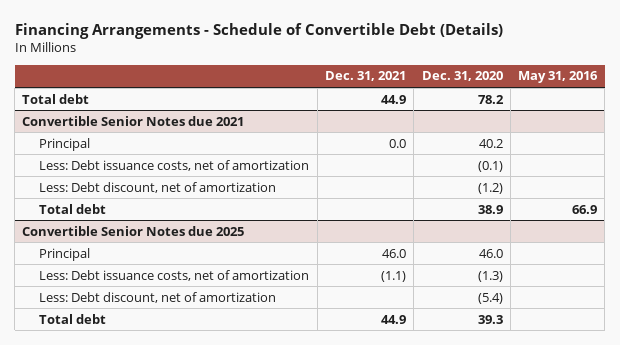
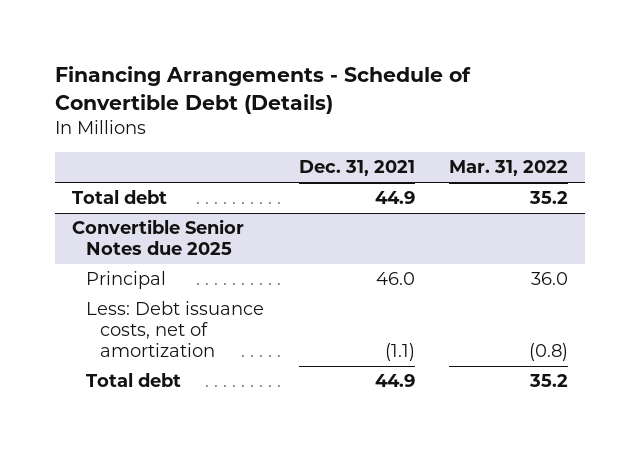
[421,71,503,82] Dec. 31, 2020 -> none
[518,71,599,84] May 31, 2016 -> none
none -> [449,160,569,177] Mar. 31, 2022
[22,115,245,126] Convertible Senior Notes due 2021 -> none
[39,137,91,151] Principal -> none
[39,159,310,171] Less: Debt issuance costs, net of amortization -> none
[39,181,277,193] Less: Debt discount, net of amortization -> none
[39,203,107,214] Total debt -> none
[39,291,277,303] Less: Debt discount, net of amortization -> none

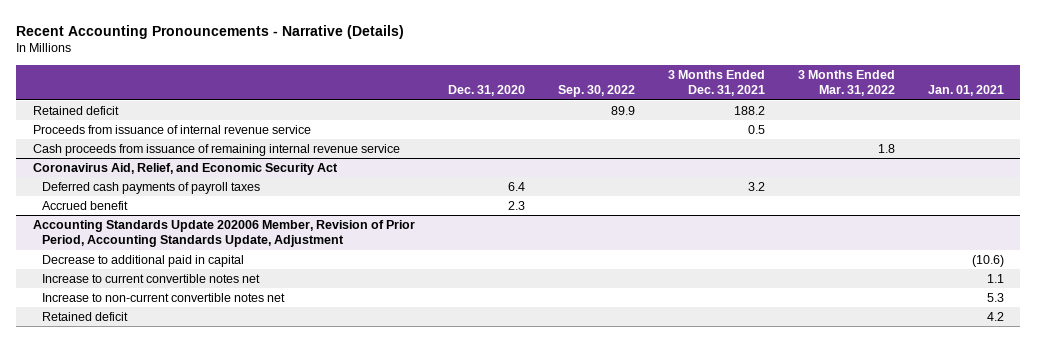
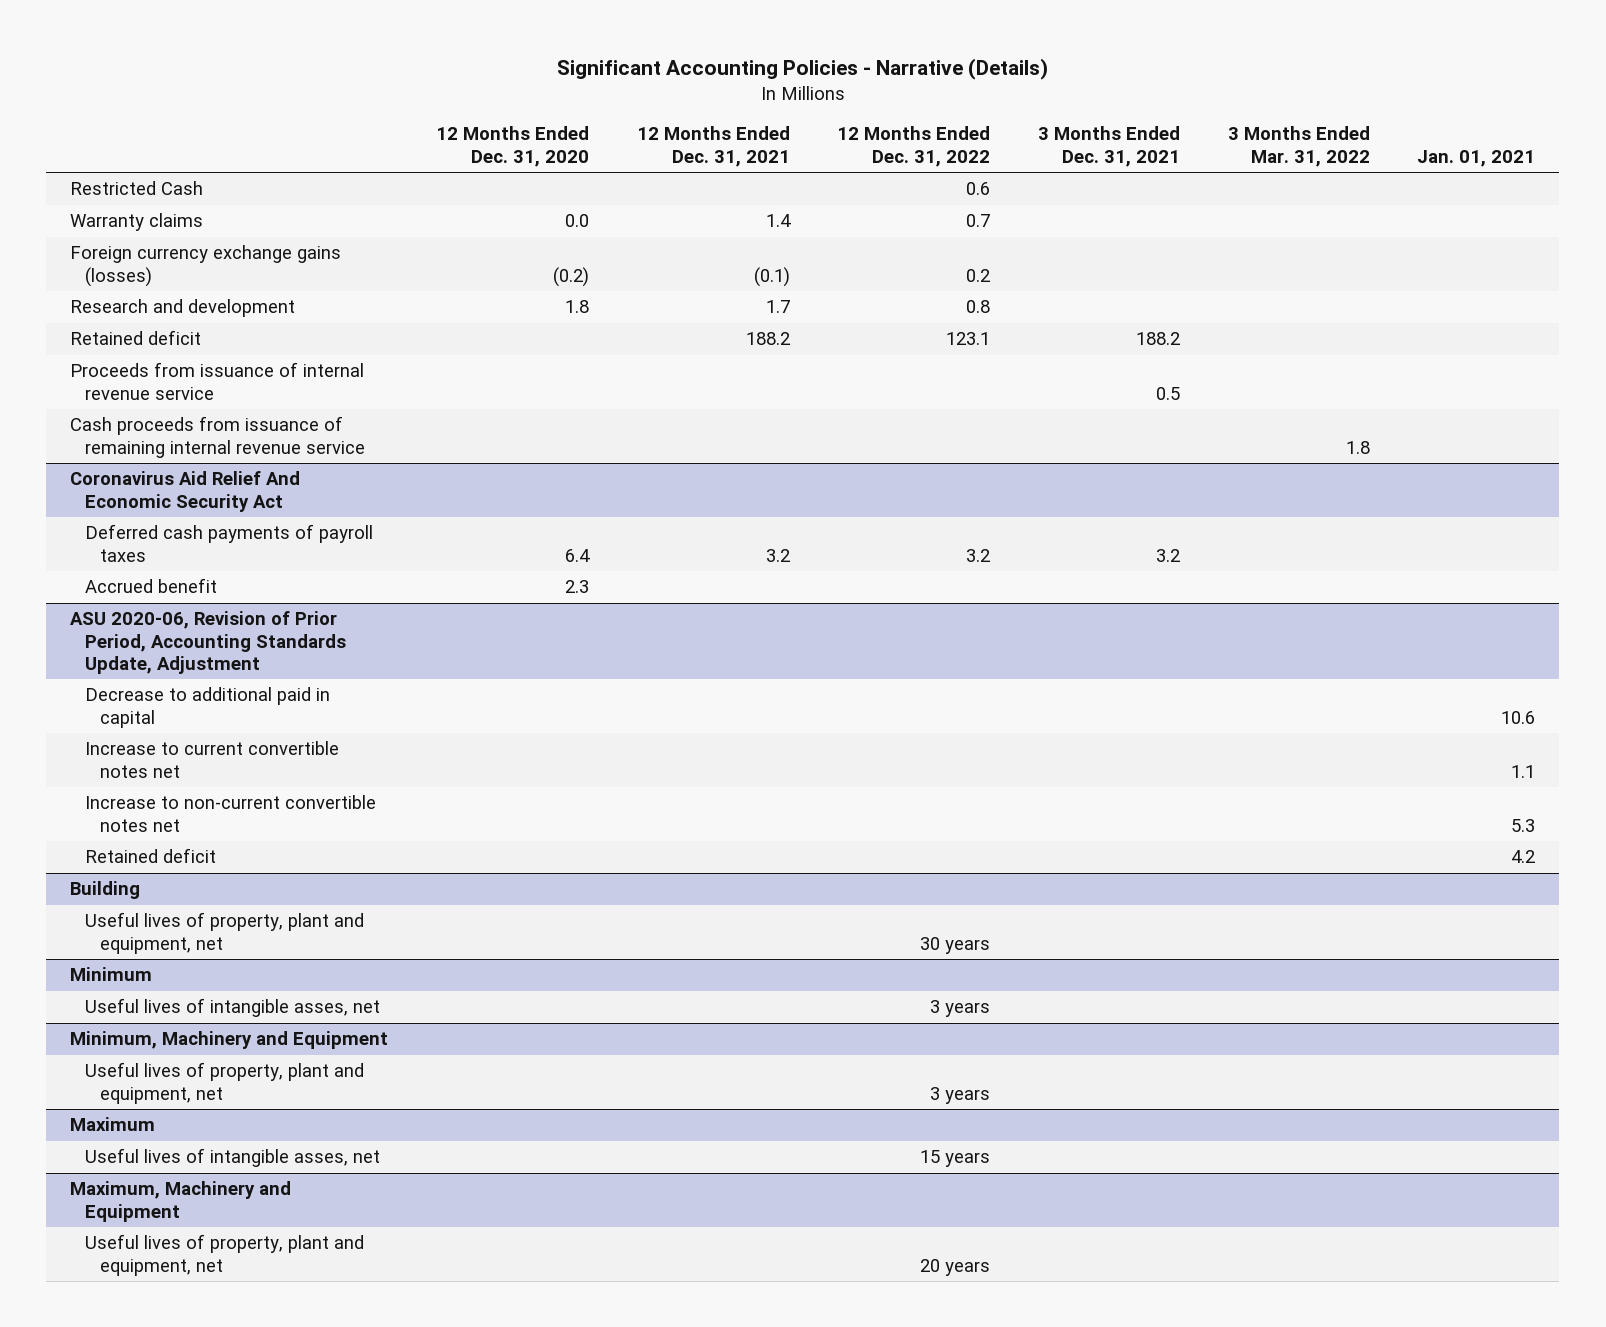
[16,24,405,39] Recent Accounting Pronouncements - Narrative (Details) -> [556,57,1048,80] Significant Accounting Policies - Narrative (Details)
[447,85,525,97] Dec. 31, 2020 -> none
[557,85,635,98] Sep. 30, 2022 -> none
none -> [435,126,589,167] 12 Months Ended Dec. 31, 2020
none -> [636,126,790,167] 12 Months Ended Dec. 31, 2021
none -> [837,126,991,167] 12 Months Ended Dec. 31, 2022
none -> [70,181,204,196] Restricted Cash
none -> [70,213,204,232] Warranty claims
none -> [70,245,342,287] Foreign currency exchange gains (losses)
none -> [70,299,296,318] Research and development
[32,162,338,175] Coronavirus Aid, Relief, and Economic Security Act -> [70,471,301,512] Coronavirus Aid Relief And Economic Security Act
[32,219,415,248] Accounting Standards Update 202006 Member, Revision of Prior Period, Accounting Standards Update, Adjustment -> [70,611,347,675] ASU 2020-06, Revision of Prior Period, Accounting Standards Update, Adjustment
[971,254,1004,267] (10.6) -> [1501,710,1536,724] 10.6
none -> [70,881,141,900] Building
none -> [85,912,365,954] Useful lives of property, plant and equipment, net
none -> [70,967,153,982] Minimum
none -> [85,998,381,1018] Useful lives of intangible asses, net
none -> [70,1031,389,1050] Minimum, Machinery and Equipment
none -> [85,1062,365,1104] Useful lives of property, plant and equipment, net
none -> [70,1117,156,1132] Maximum
none -> [85,1148,381,1168] Useful lives of intangible asses, net
none -> [70,1181,292,1222] Maximum, Machinery and Equipment
none -> [85,1234,365,1276] Useful lives of property, plant and equipment, net

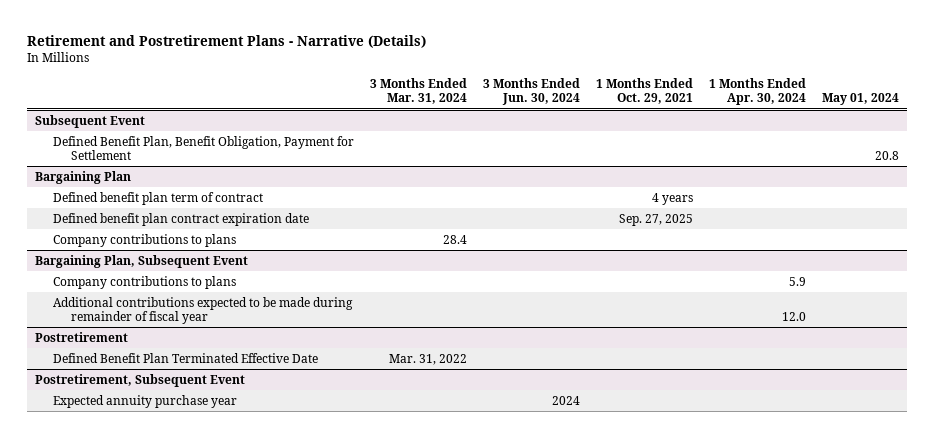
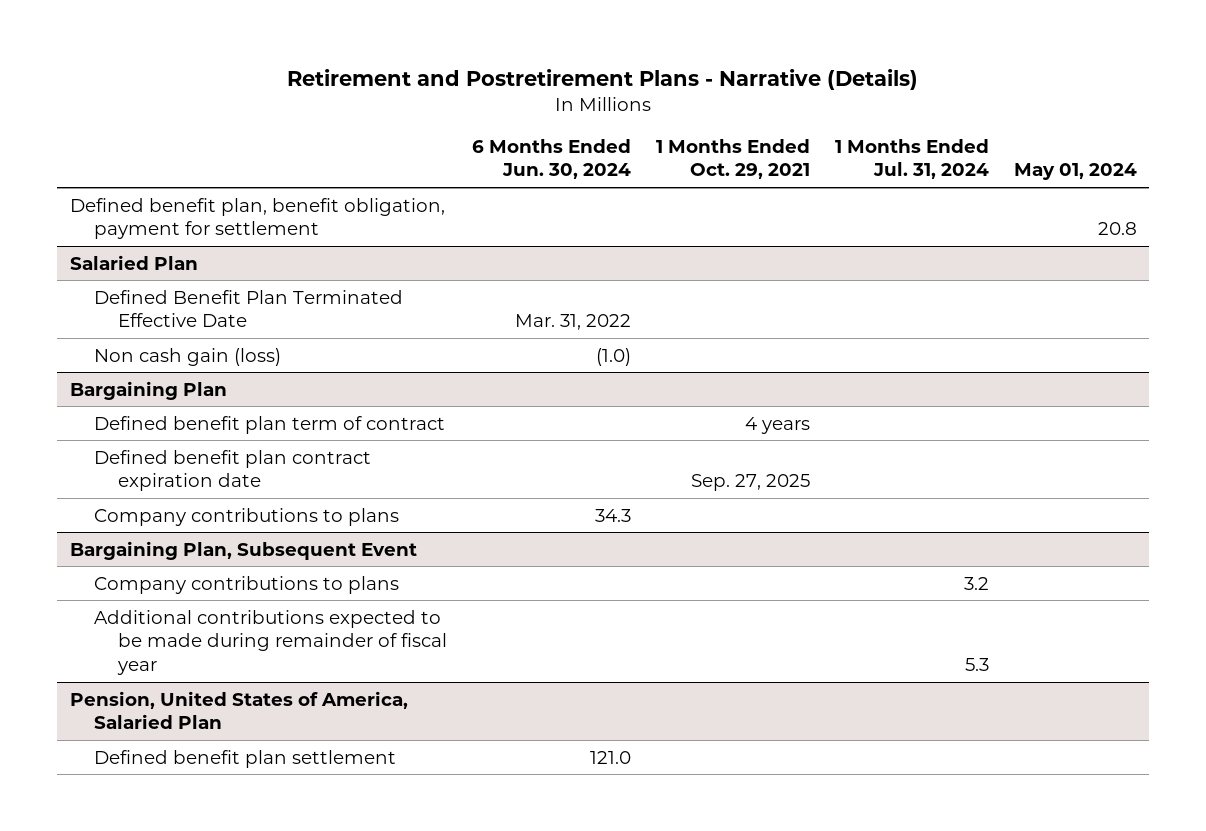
[370,78,468,105] 3 Months Ended Mar. 31, 2024 -> none
[483,78,581,106] 3 Months Ended Jun. 30, 2024 -> none
[708,78,806,106] 1 Months Ended Apr. 30, 2024 -> none
none -> [471,138,631,180] 6 Months Ended Jun. 30, 2024
none -> [834,138,989,180] 1 Months Ended Jul. 31, 2024
[35,114,146,128] Subsequent Event -> none
[53,135,355,160] Defined Benefit Plan, Benefit Obligation, Payment for Settlement -> none
none -> [69,197,445,240] Defined benefit plan, benefit obligation, payment for settlement
none -> [69,254,198,270] Salaried Plan
none -> [93,289,403,328] Defined Benefit Plan Terminated Effective Date
none -> [93,347,281,366] Non cash gain (loss)
[35,331,129,342] Postretirement -> none
[53,352,319,363] Defined Benefit Plan Terminated Effective Date -> none
[35,373,246,387] Postretirement, Subsequent Event -> none
[53,394,238,408] Expected annuity purchase year -> none
none -> [69,690,408,730] Pension, United States of America, Salaried Plan
none -> [93,749,396,768] Defined benefit plan settlement

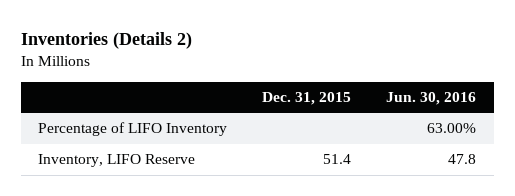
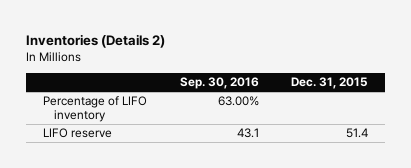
[386,92,477,106] Jun. 30, 2016 -> none
none -> [179,77,259,90] Sep. 30, 2016
[38,122,228,137] Percentage of LIFO Inventory -> [42,96,147,123] Percentage of LIFO inventory
[38,154,196,168] Inventory, LIFO Reserve -> [42,128,112,139] LIFO reserve

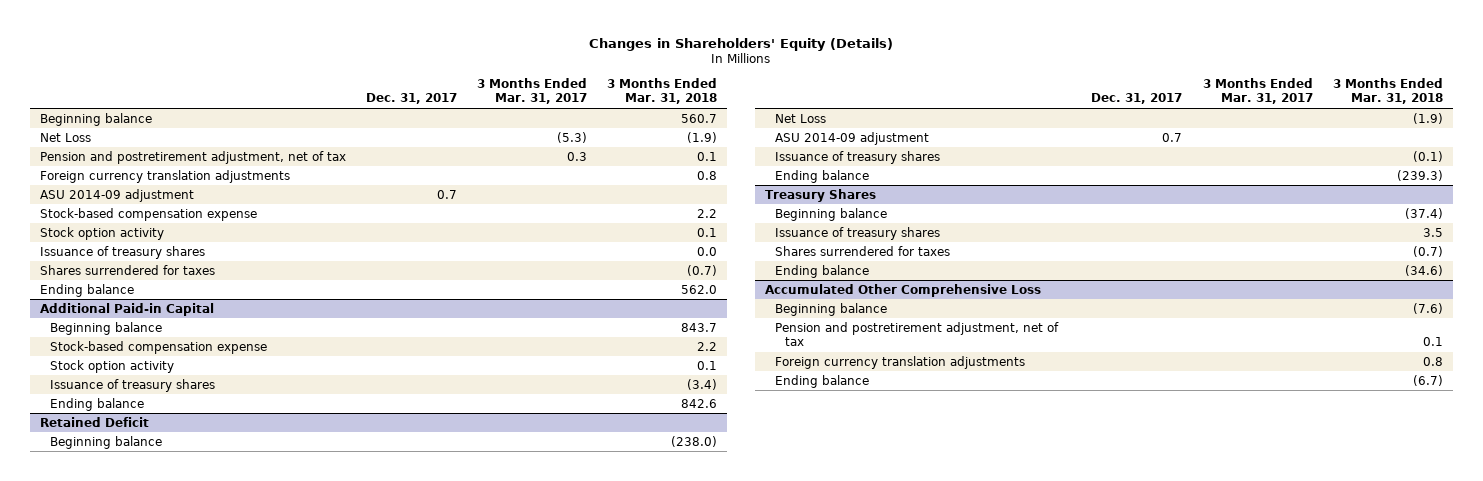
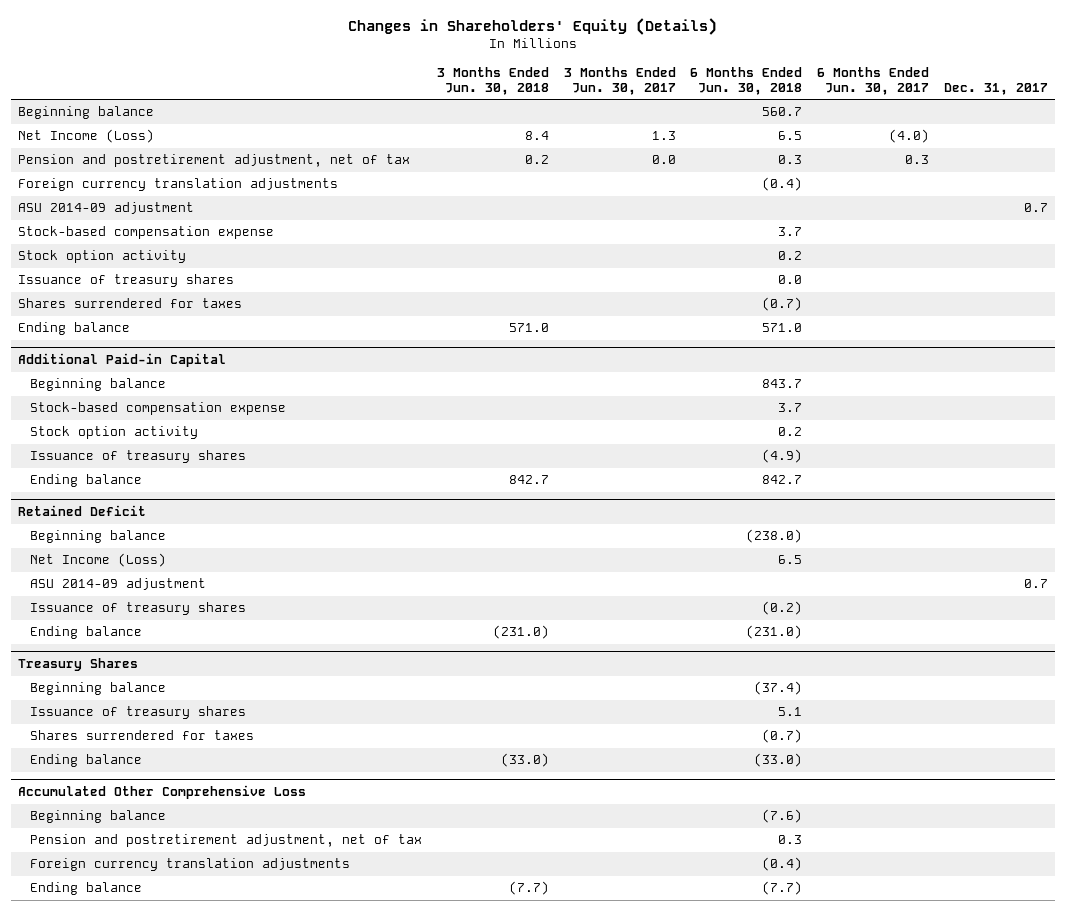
[477,77,588,105] 3 Months Ended Mar. 31, 2017 -> none
[607,77,718,105] 3 Months Ended Mar. 31, 2018 -> none
none -> [436,66,549,95] 3 Months Ended Jun. 30, 2018
none -> [563,66,676,95] 3 Months Ended Jun. 30, 2017
none -> [690,66,803,95] 6 Months Ended Jun. 30, 2018
none -> [817,66,930,95] 6 Months Ended Jun. 30, 2017
[40,132,92,142] Net Loss -> [18,129,155,144] Net Income (Loss)
[775,113,827,123] Net Loss -> [30,553,167,568] Net Income (Loss)

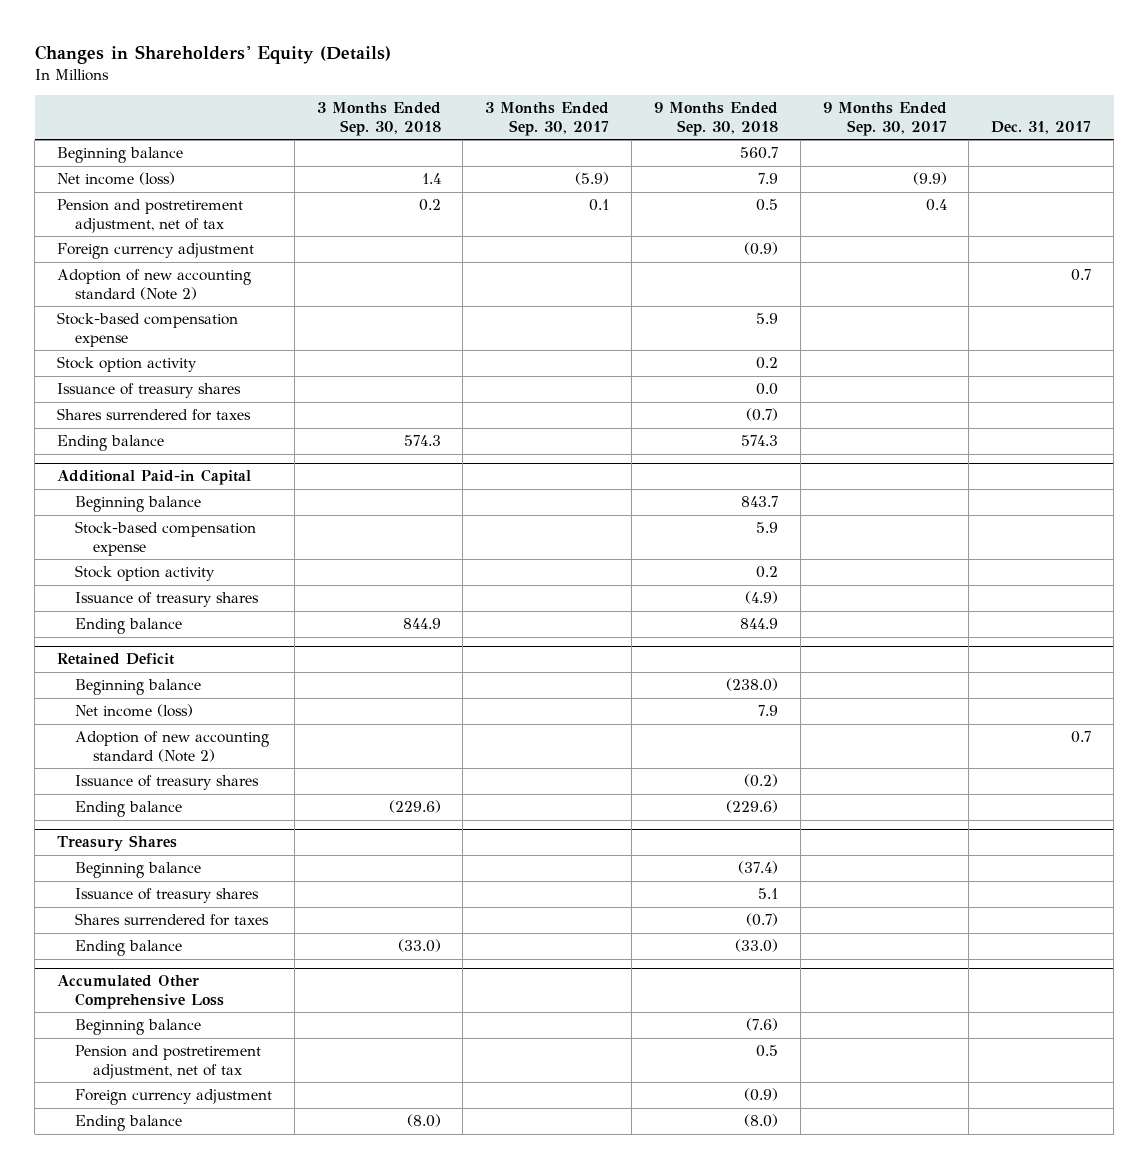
[436,66,549,95] 3 Months Ended Jun. 30, 2018 -> none
[563,66,676,95] 3 Months Ended Jun. 30, 2017 -> none
[690,66,803,95] 6 Months Ended Jun. 30, 2018 -> none
[817,66,930,95] 6 Months Ended Jun. 30, 2017 -> none
none -> [316,102,441,136] 3 Months Ended Sep. 30, 2018
none -> [485,102,610,136] 3 Months Ended Sep. 30, 2017
none -> [653,102,778,136] 9 Months Ended Sep. 30, 2018
none -> [822,102,947,136] 9 Months Ended Sep. 30, 2017
[18,129,155,144] Net Income (Loss) -> [56,172,175,186] Net income (loss)
[18,178,339,192] Foreign currency translation adjustments -> [56,243,254,260] Foreign currency adjustment
[18,202,195,215] ASU 2014-09 adjustment -> [56,269,251,300] Adoption of new accounting standard (Note 2)
[30,553,167,568] Net Income (Loss) -> [74,704,193,718] Net income (loss)
[30,578,207,591] ASU 2014-09 adjustment -> [74,731,269,762] Adoption of new accounting standard (Note 2)
[30,858,351,872] Foreign currency translation adjustments -> [74,1089,272,1106] Foreign currency adjustment

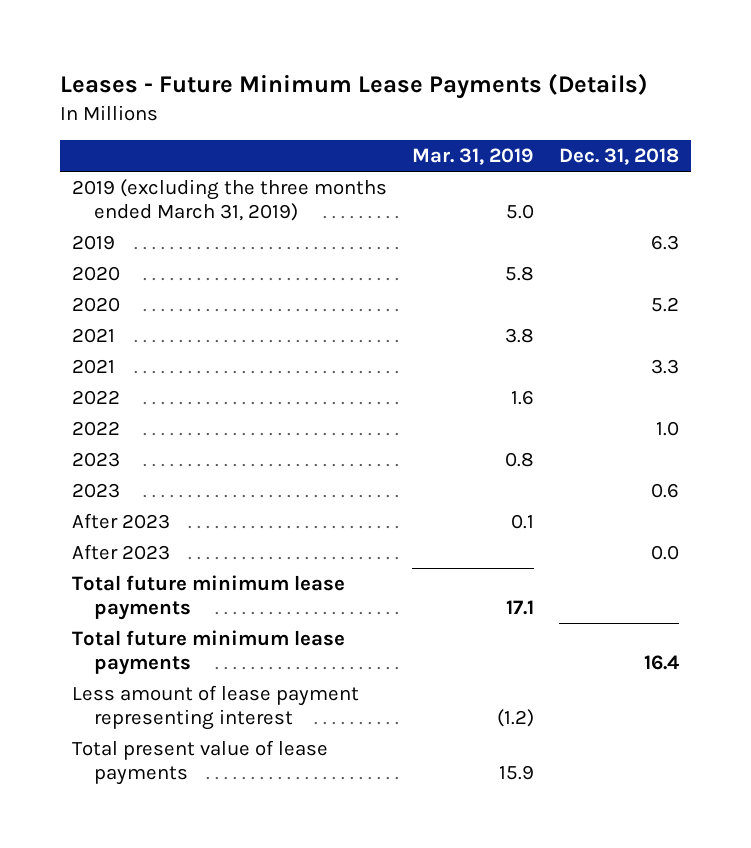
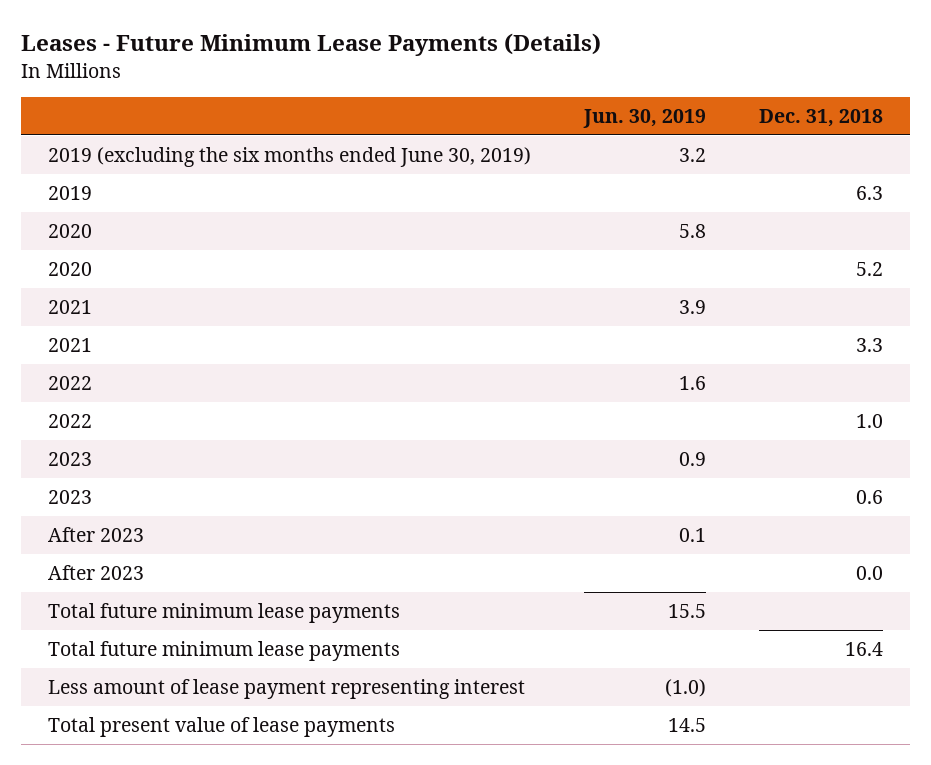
[411,148,534,166] Mar. 31, 2019 -> none
none -> [583,108,707,128] Jun. 30, 2019
[72,179,388,222] 2019 (excluding the three months ended March 31, 2019) -> [47,146,531,167] 2019 (excluding the six months ended June 30, 2019)

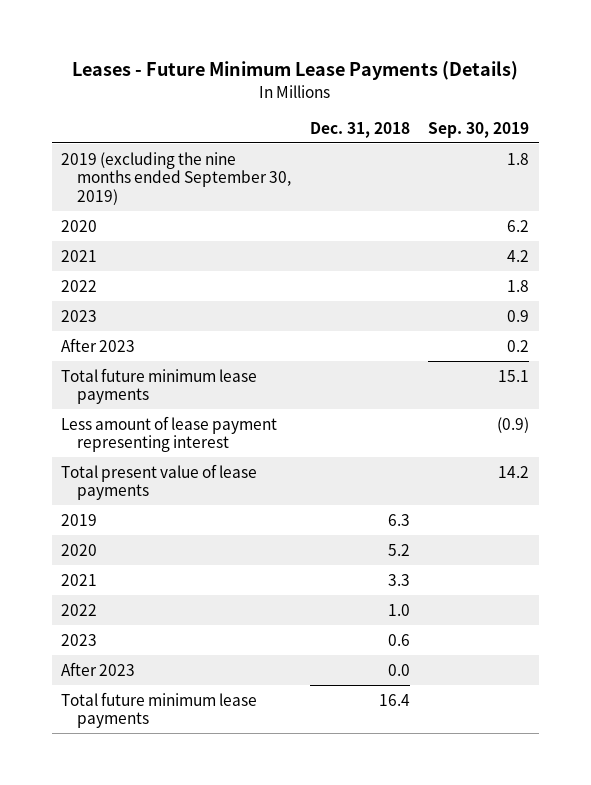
[583,108,707,128] Jun. 30, 2019 -> none
none -> [428,121,530,138] Sep. 30, 2019
[47,146,531,167] 2019 (excluding the six months ended June 30, 2019) -> [61,151,292,205] 2019 (excluding the nine months ended September 30, 2019)
[47,185,92,200] 2019 -> [61,513,98,526] 2019
[47,261,92,276] 2020 -> [61,543,98,556] 2020
[47,337,92,352] 2021 -> [61,573,98,586] 2021
[47,413,92,428] 2022 -> [61,603,98,616] 2022
[47,489,92,504] 2023 -> [61,633,98,646] 2023
[47,564,144,580] After 2023 -> [61,661,136,676] After 2023
[47,640,400,661] Total future minimum lease payments -> [61,691,258,729] Total future minimum lease payments

